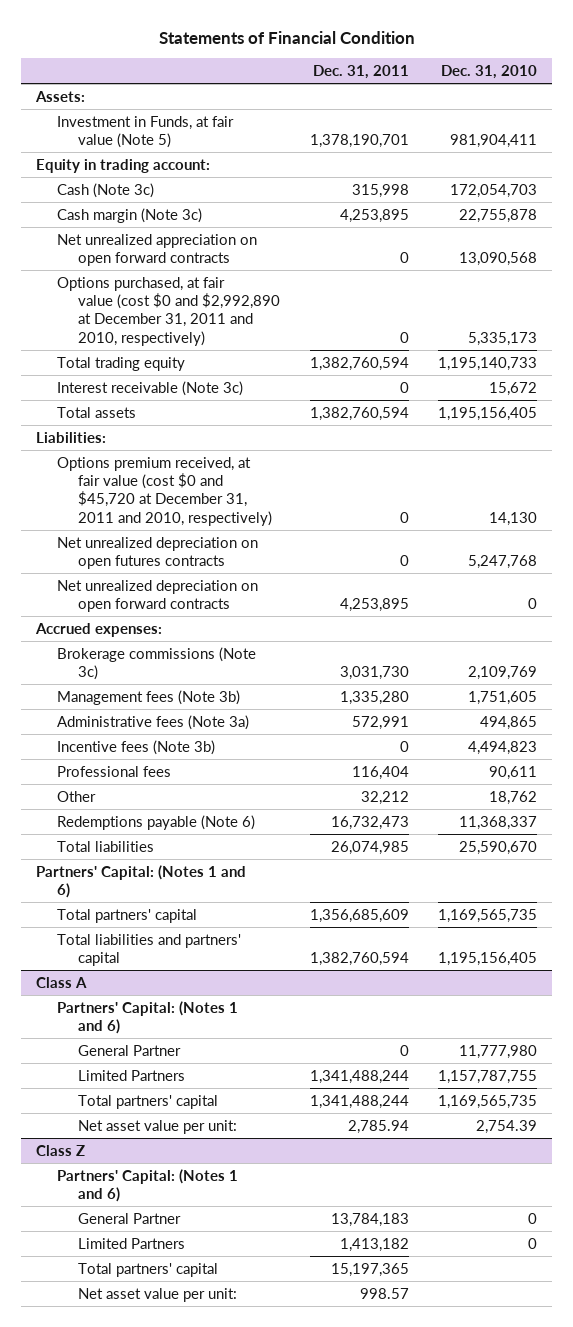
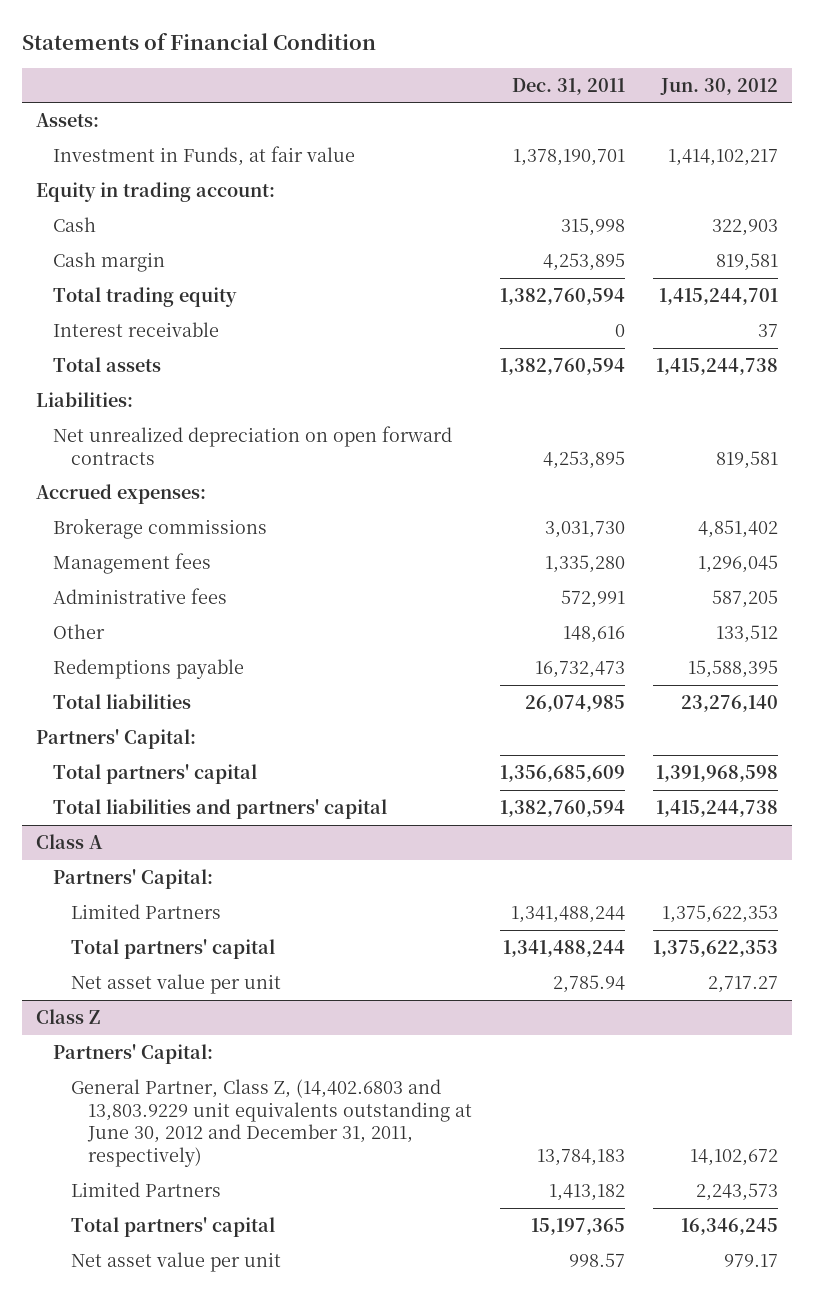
[440,64,537,79] Dec. 31, 2010 -> none
none -> [659,77,778,95] Jun. 30, 2012
[57,115,235,149] Investment in Funds, at fair value (Note 5) -> [53,145,356,166] Investment in Funds, at fair value
[57,233,258,267] Net unrealized appreciation on open forward contracts -> none
[57,276,281,346] Options purchased, at fair value (cost $0 and $2,992,890 at December 31, 2011 and 2010, respectively) -> none
[57,182,155,198] Cash (Note 3c) -> [53,216,97,232] Cash
[57,207,203,223] Cash margin (Note 3c) -> [53,251,166,272] Cash margin
[57,380,244,396] Interest receivable (Note 3c) -> [53,321,220,337] Interest receivable
[57,456,273,526] Options premium received, at fair value (cost $0 and $45,720 at December 31, 2011 and 2010, respectively) -> none
[57,536,259,570] Net unrealized depreciation on open futures contracts -> none
[57,739,216,755] Incentive fees (Note 3b) -> none
[57,765,172,777] Professional fees -> none
[57,646,257,681] Brokerage commissions (Note 3c) -> [53,517,268,539] Brokerage commissions
[57,689,241,705] Management fees (Note 3b) -> [53,552,212,574] Management fees
[57,714,250,730] Administrative fees (Note 3a) -> [53,587,228,604] Administrative fees
[360,790,409,805] 32,212 -> [563,625,626,643] 148,616
[57,814,256,830] Redemptions payable (Note 6) -> [53,658,245,679] Redemptions payable
[36,864,247,899] Partners' Capital: (Notes 1 and 6) -> [35,728,196,749] Partners' Capital:
[78,1044,182,1056] General Partner -> none
[57,1000,239,1035] Partners' Capital: (Notes 1 and 6) -> [53,868,214,889] Partners' Capital:
[78,1119,238,1134] Net asset value per unit: -> [70,973,281,994] Net asset value per unit
[57,1168,239,1203] Partners' Capital: (Notes 1 and 6) -> [53,1043,214,1064] Partners' Capital:
[78,1212,182,1224] General Partner -> [70,1078,473,1167] General Partner, Class Z, (14,402.6803 and 13,803.9229 unit equivalents outstanding at June 30, 2012 and December 31, 2011, respectively)
[78,1287,238,1302] Net asset value per unit: -> [70,1251,281,1272] Net asset value per unit

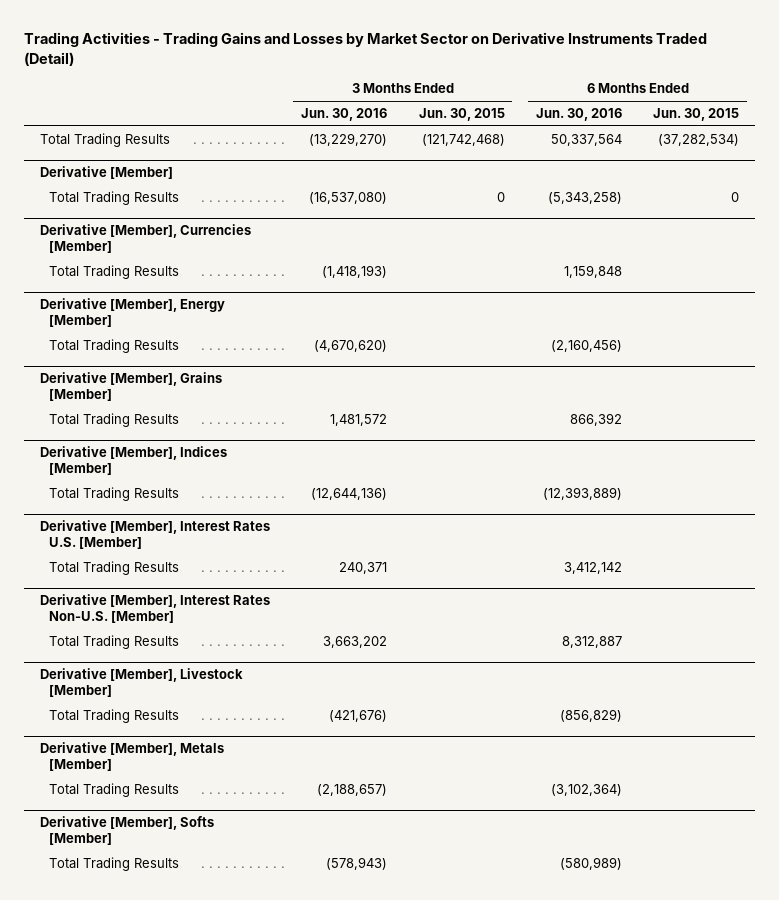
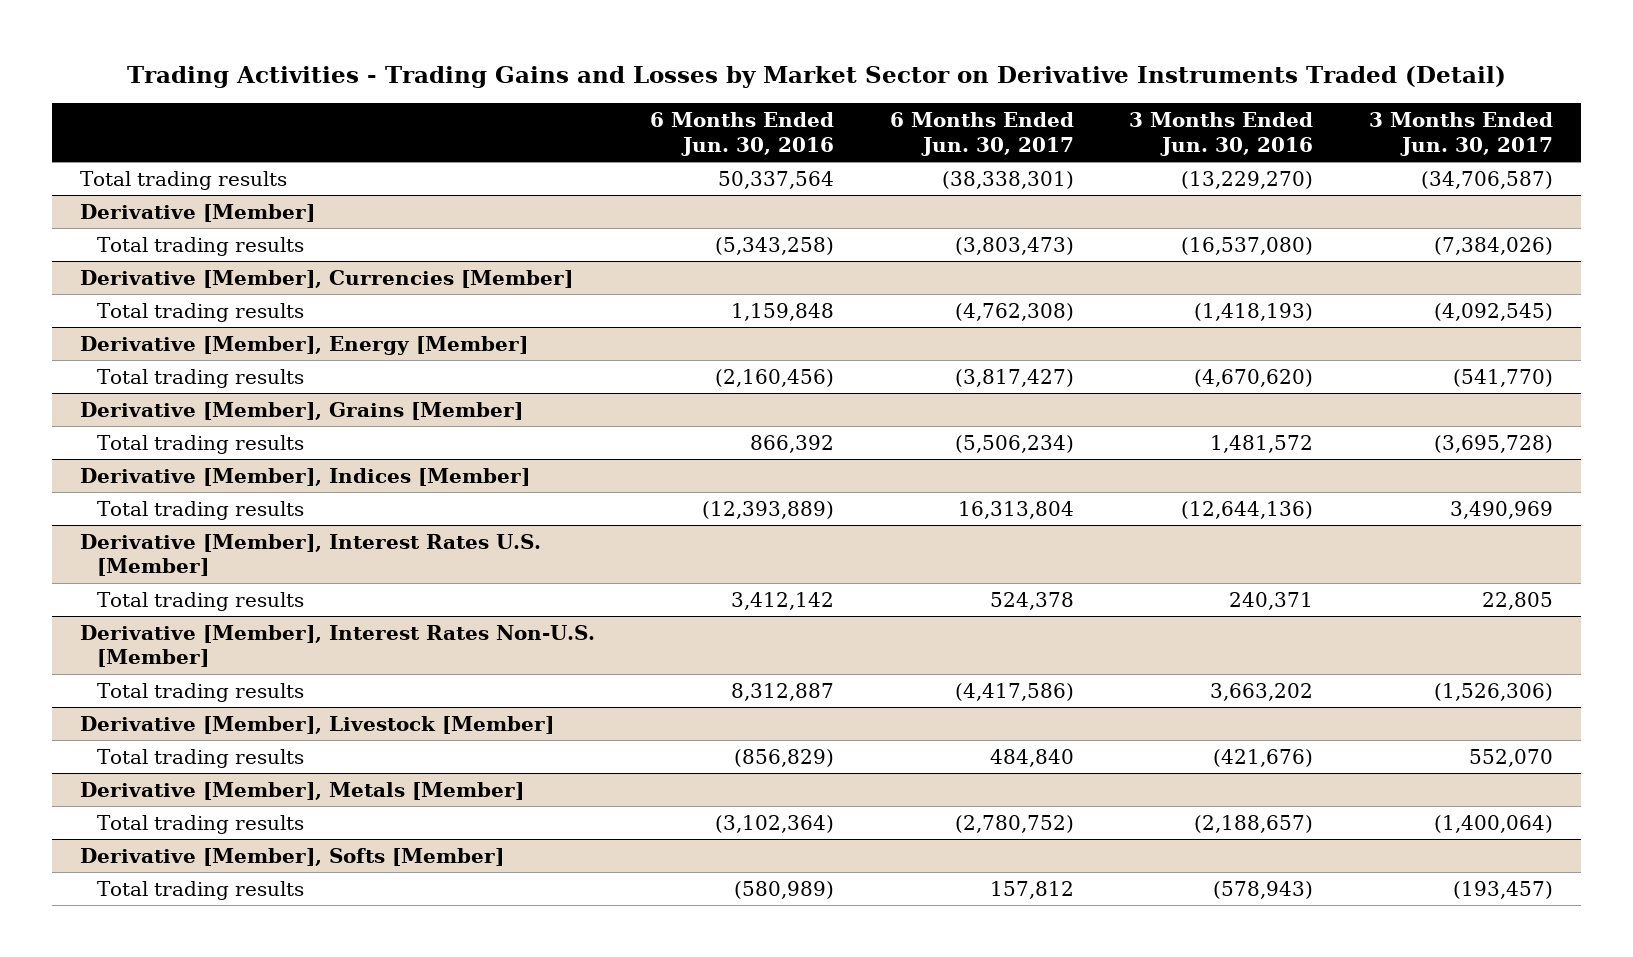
[418,108,505,122] Jun. 30, 2015 -> none
[653,108,740,122] Jun. 30, 2015 -> none
none -> [889,112,1074,156] 6 Months Ended Jun. 30, 2017
none -> [1368,112,1553,156] 3 Months Ended Jun. 30, 2017
[39,132,170,147] Total Trading Results -> [79,171,287,191] Total trading results
[49,190,180,205] Total Trading Results -> [96,237,304,257] Total trading results
[49,264,180,279] Total Trading Results -> [96,303,304,323] Total trading results
[49,338,180,353] Total Trading Results -> [96,369,304,389] Total trading results
[49,412,180,427] Total Trading Results -> [96,435,304,455] Total trading results
[49,486,180,501] Total Trading Results -> [96,501,304,521] Total trading results
[49,560,180,575] Total Trading Results -> [96,592,304,612] Total trading results
[49,634,180,649] Total Trading Results -> [96,683,304,703] Total trading results
[49,708,180,723] Total Trading Results -> [96,749,304,769] Total trading results
[49,782,180,797] Total Trading Results -> [96,815,304,835] Total trading results
[49,856,180,871] Total Trading Results -> [96,881,304,901] Total trading results

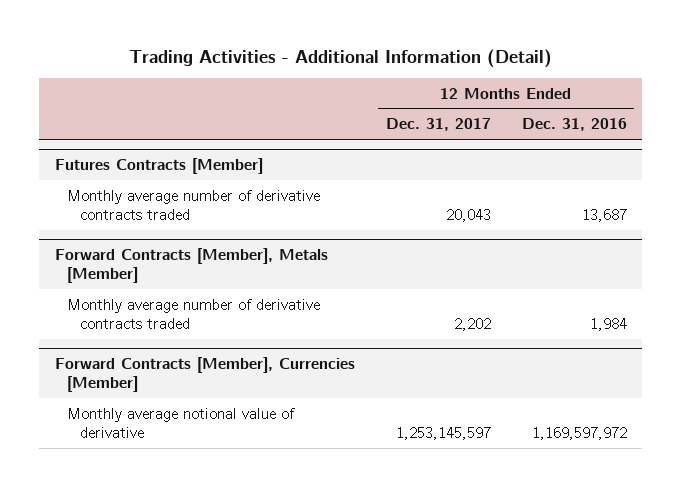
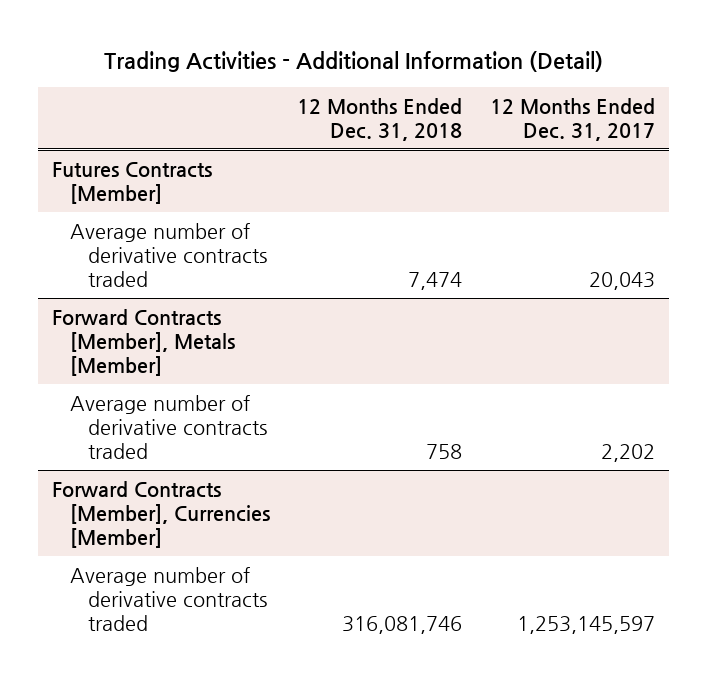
[521,118,627,132] Dec. 31, 2016 -> none
none -> [297,97,463,141] 12 Months Ended Dec. 31, 2018
[67,189,321,220] Monthly average number of derivative contracts traded -> [69,222,267,287] Average number of derivative contracts traded
[67,298,321,329] Monthly average number of derivative contracts traded -> [69,394,267,459] Average number of derivative contracts traded
[67,407,296,438] Monthly average notional value of derivative -> [69,566,267,631] Average number of derivative contracts traded

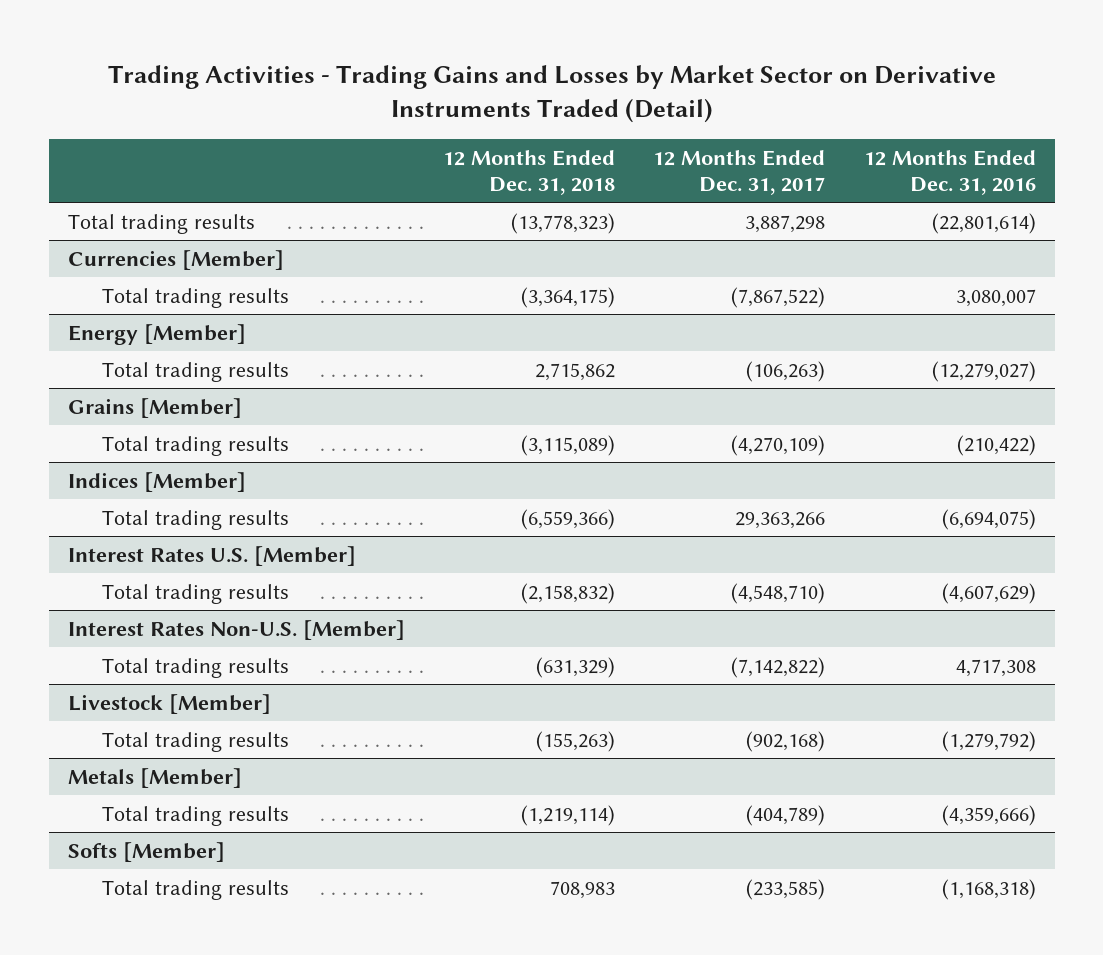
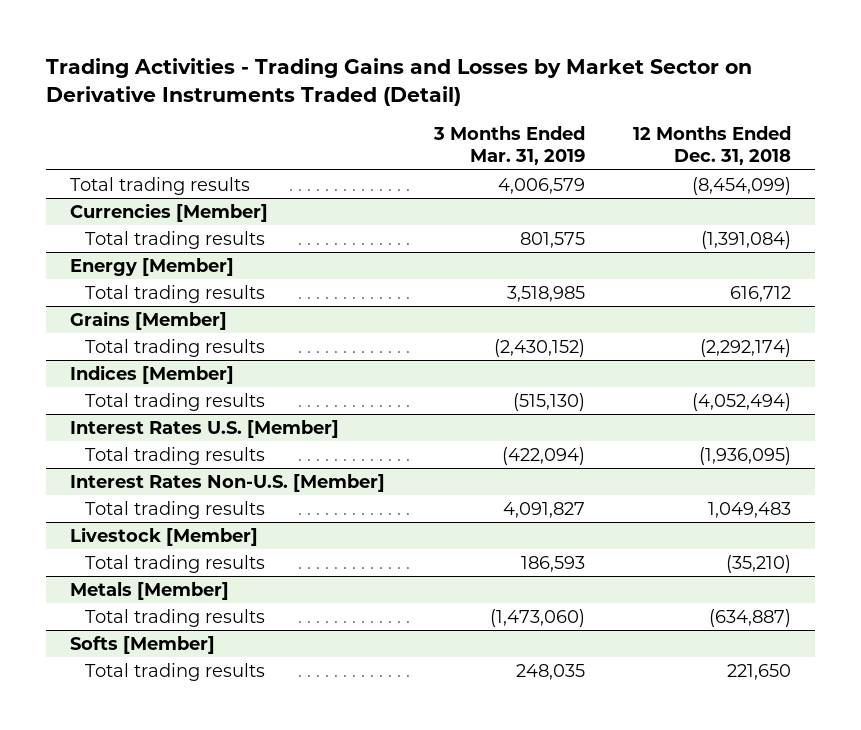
[653,150,826,196] 12 Months Ended Dec. 31, 2017 -> none
[863,150,1036,196] 12 Months Ended Dec. 31, 2016 -> none
none -> [432,126,585,166] 3 Months Ended Mar. 31, 2019
[511,212,616,234] (13,778,323) -> [691,177,791,196] (8,454,099)
[521,286,616,308] (3,364,175) -> [700,231,791,250] (1,391,084)
[535,362,616,381] 2,715,862 -> [729,286,791,303] 616,712
[521,434,616,456] (3,115,089) -> [699,339,791,358] (2,292,174)
[521,508,616,530] (6,559,366) -> [691,393,791,412] (4,052,494)
[521,582,616,604] (2,158,832) -> [698,447,791,466] (1,936,095)
[536,656,616,678] (631,329) -> [707,502,791,519] 1,049,483
[536,730,616,752] (155,263) -> [725,555,791,574] (35,210)
[521,804,616,826] (1,219,114) -> [708,609,791,628] (634,887)
[550,880,616,899] 708,983 -> [726,664,791,681] 221,650

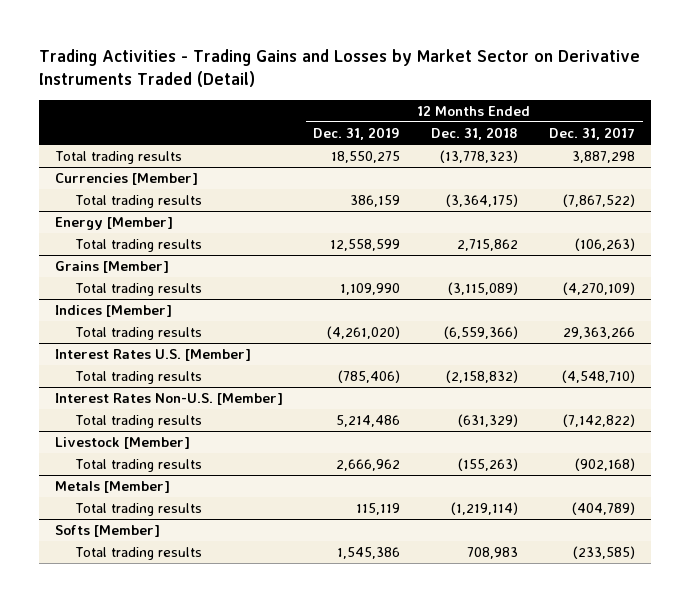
[432,126,585,166] 3 Months Ended Mar. 31, 2019 -> none
none -> [313,126,401,140] Dec. 31, 2019
none -> [549,126,636,140] Dec. 31, 2017
[691,177,791,196] (8,454,099) -> [440,150,519,164] (13,778,323)
[700,231,791,250] (1,391,084) -> [446,194,519,208] (3,364,175)
[729,286,791,303] 616,712 -> [457,239,519,252] 2,715,862
[699,339,791,358] (2,292,174) -> [448,282,519,296] (3,115,089)
[691,393,791,412] (4,052,494) -> [444,326,519,340] (6,559,366)
[698,447,791,466] (1,936,095) -> [446,370,519,384] (2,158,832)
[707,502,791,519] 1,049,483 -> [458,414,519,428] (631,329)
[725,555,791,574] (35,210) -> [458,458,519,472] (155,263)
[708,609,791,628] (634,887) -> [451,502,519,516] (1,219,114)
[726,664,791,681] 221,650 -> [467,547,519,560] 708,983

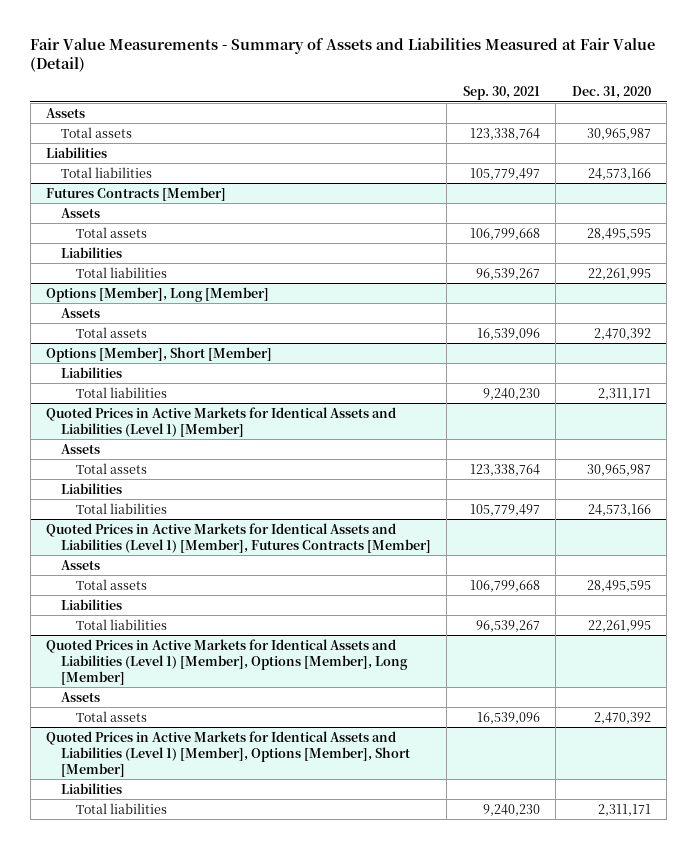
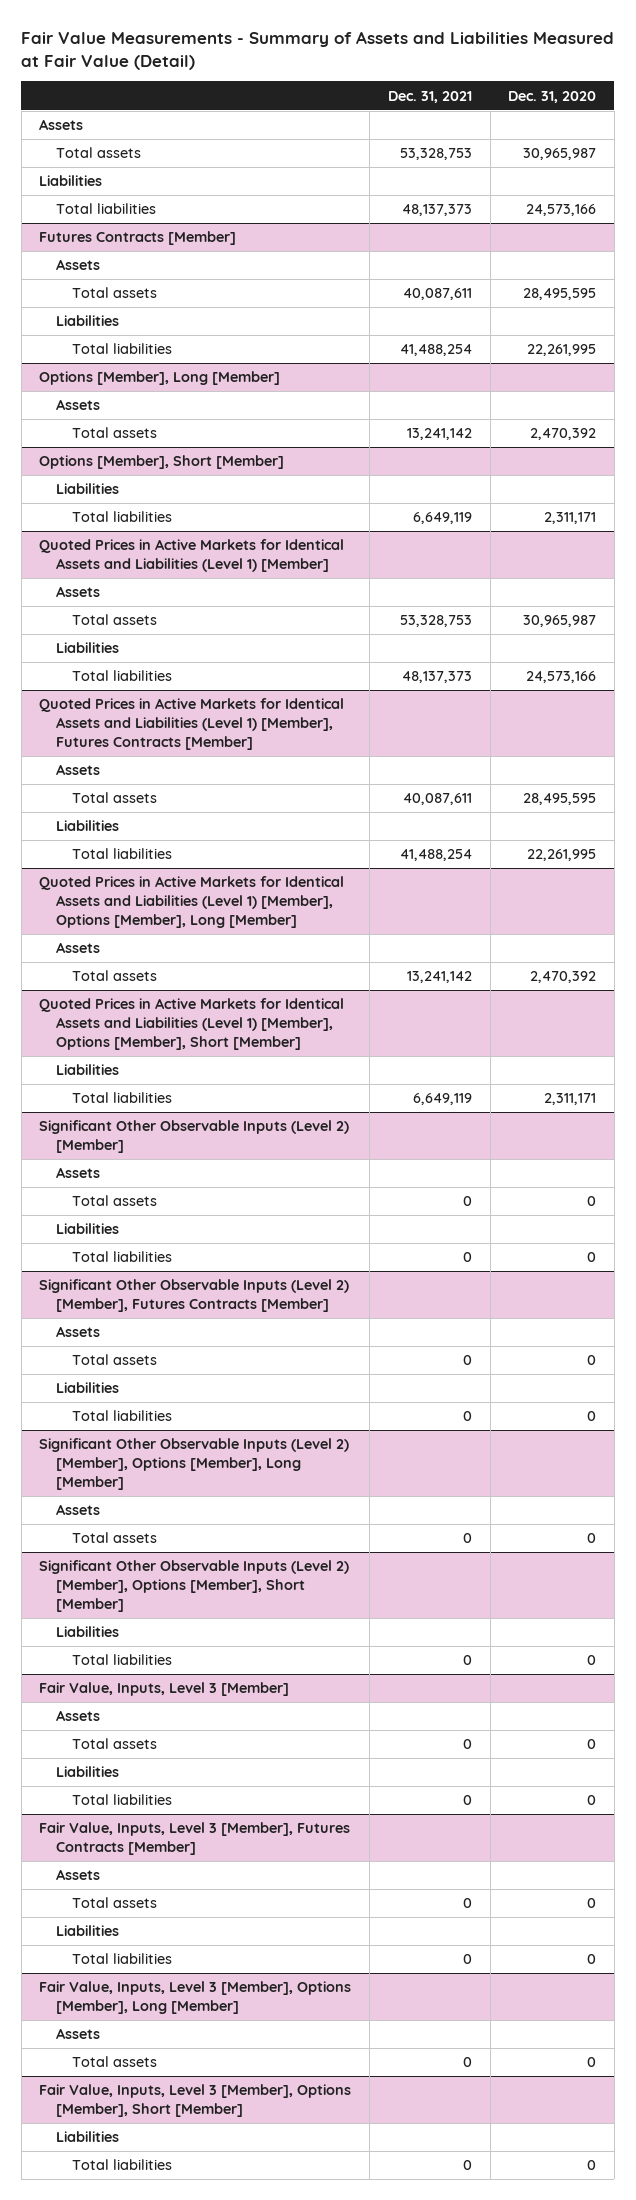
[462,86,540,101] Sep. 30, 2021 -> none
none -> [387,90,472,103] Dec. 31, 2021
none -> [39,1120,350,1154] Significant Other Observable Inputs (Level 2) [Member]
none -> [55,1167,100,1179] Assets
none -> [71,1195,157,1207] Total assets
none -> [55,1223,119,1235] Liabilities
none -> [71,1251,172,1263] Total liabilities
none -> [39,1279,350,1313] Significant Other Observable Inputs (Level 2) [Member], Futures Contracts [Member]
none -> [55,1326,100,1338] Assets
none -> [71,1354,157,1366] Total assets
none -> [55,1382,119,1394] Liabilities
none -> [71,1410,172,1422] Total liabilities
none -> [39,1438,350,1490] Significant Other Observable Inputs (Level 2) [Member], Options [Member], Long [Member]
none -> [55,1504,100,1516] Assets
none -> [71,1532,157,1544] Total assets
none -> [39,1560,350,1612] Significant Other Observable Inputs (Level 2) [Member], Options [Member], Short [Member]
none -> [55,1626,119,1638] Liabilities
none -> [71,1654,172,1666] Total liabilities
none -> [39,1682,290,1697] Fair Value, Inputs, Level 3 [Member]
none -> [55,1710,100,1722] Assets
none -> [71,1738,157,1750] Total assets
none -> [55,1766,119,1778] Liabilities
none -> [71,1794,172,1806] Total liabilities
none -> [39,1822,351,1856] Fair Value, Inputs, Level 3 [Member], Futures Contracts [Member]
none -> [55,1869,100,1881] Assets
none -> [71,1897,157,1909] Total assets
none -> [55,1925,119,1937] Liabilities
none -> [71,1953,172,1965] Total liabilities
none -> [39,1981,352,2015] Fair Value, Inputs, Level 3 [Member], Options [Member], Long [Member]
none -> [55,2028,100,2040] Assets
none -> [71,2056,157,2068] Total assets
none -> [39,2084,352,2118] Fair Value, Inputs, Level 3 [Member], Options [Member], Short [Member]
none -> [55,2131,119,2143] Liabilities
none -> [71,2159,172,2171] Total liabilities

